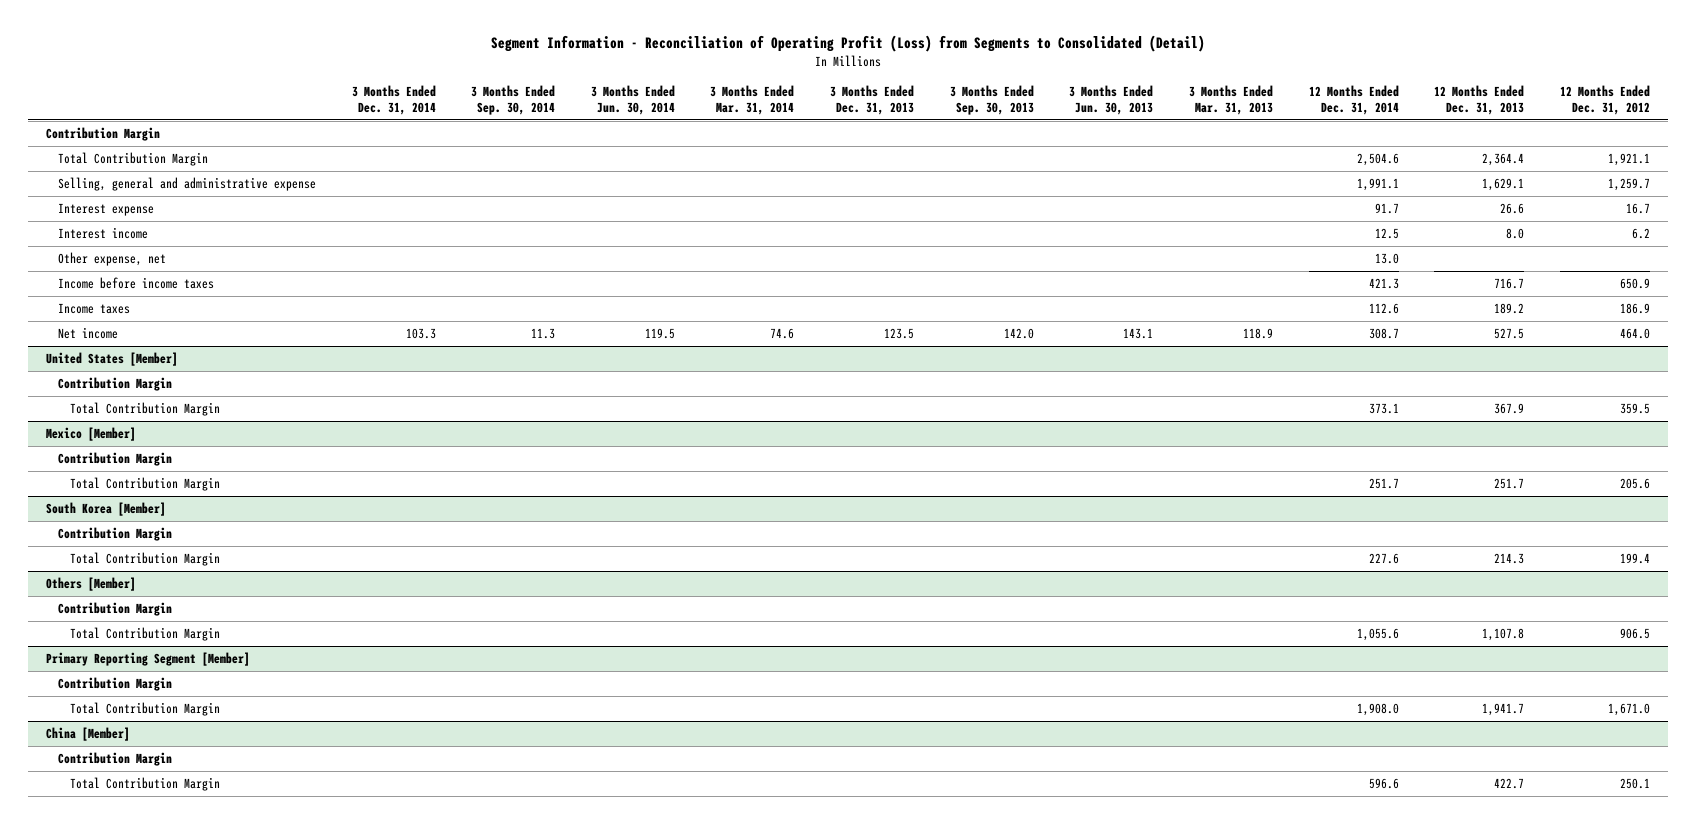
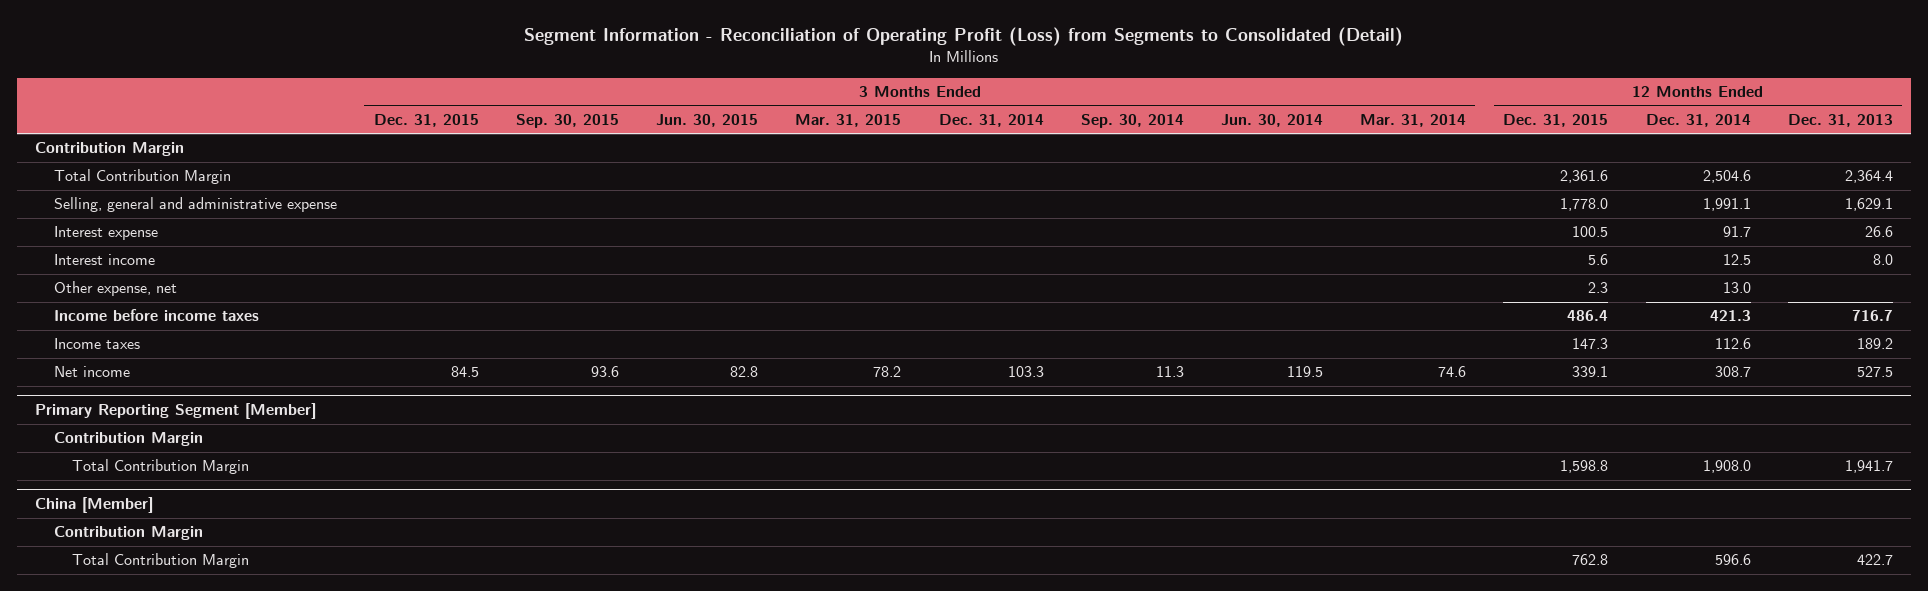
[830,84,915,115] 3 Months Ended Dec. 31, 2013 -> none
[949,84,1034,115] 3 Months Ended Sep. 30, 2013 -> none
[1069,84,1154,115] 3 Months Ended Jun. 30, 2013 -> none
[1188,84,1273,115] 3 Months Ended Mar. 31, 2013 -> none
[1559,84,1650,115] 12 Months Ended Dec. 31, 2012 -> none
none -> [373,113,479,127] Dec. 31, 2015
none -> [515,113,619,128] Sep. 30, 2015
none -> [656,113,759,127] Jun. 30, 2015
none -> [795,113,902,127] Mar. 31, 2015
none -> [1503,113,1609,127] Dec. 31, 2015
[46,352,179,367] United States [Member] -> none
[58,377,173,392] Contribution Margin -> none
[69,402,220,417] Total Contribution Margin -> none
[46,427,137,442] Mexico [Member] -> none
[58,452,173,467] Contribution Margin -> none
[69,477,220,492] Total Contribution Margin -> none
[46,502,167,517] South Korea [Member] -> none
[58,527,173,542] Contribution Margin -> none
[69,552,220,567] Total Contribution Margin -> none
[46,577,137,592] Others [Member] -> none
[58,602,173,617] Contribution Margin -> none
[69,627,220,642] Total Contribution Margin -> none

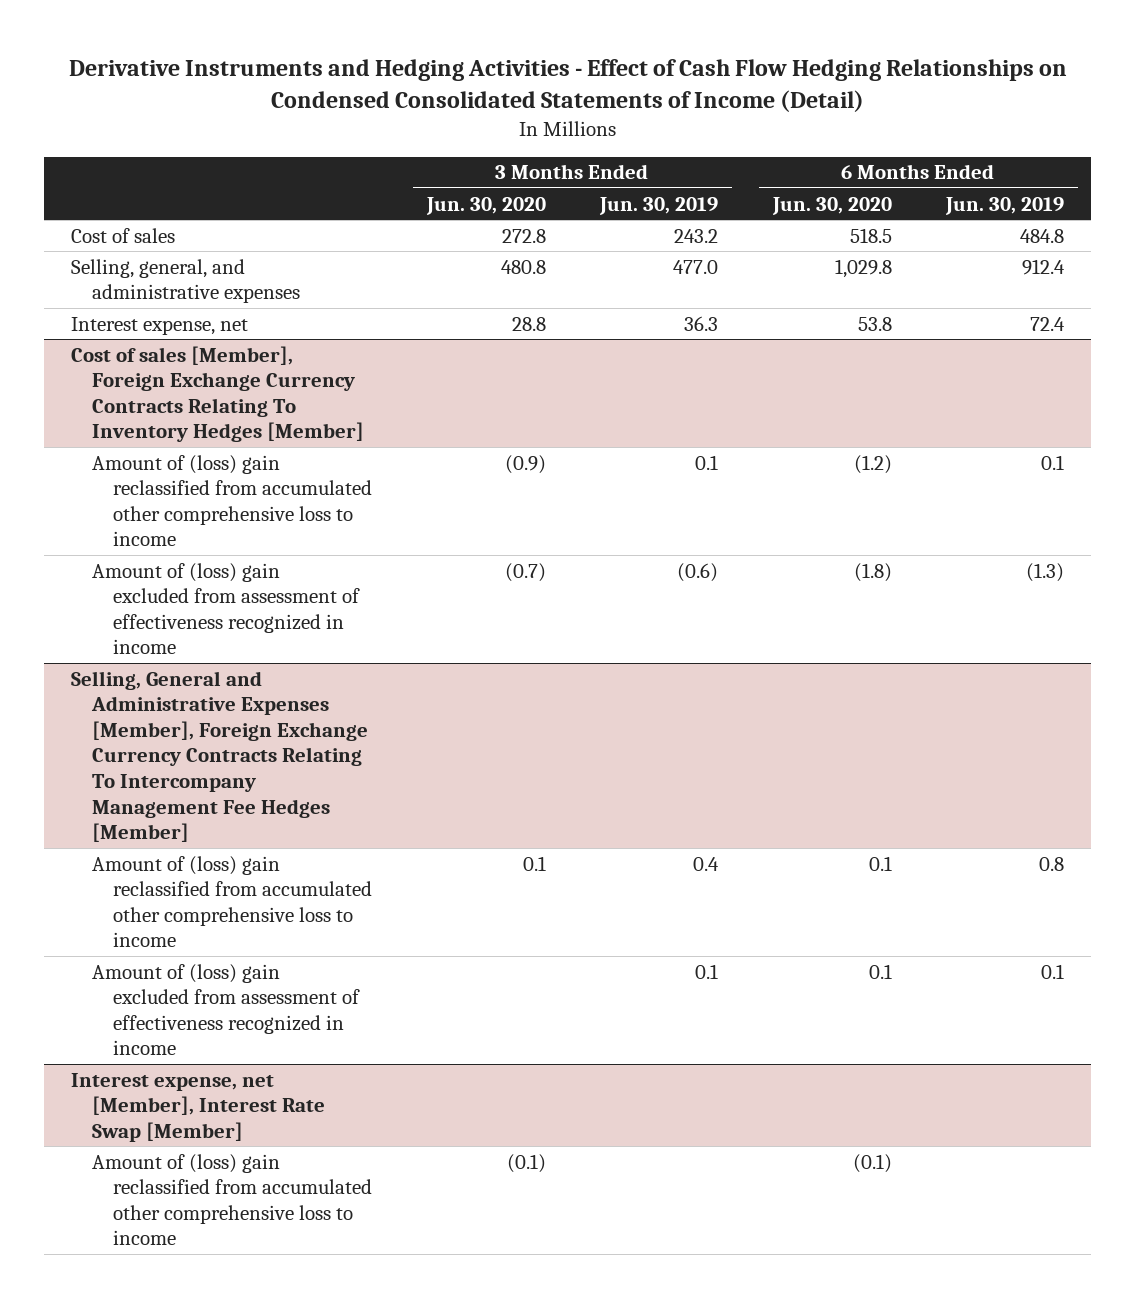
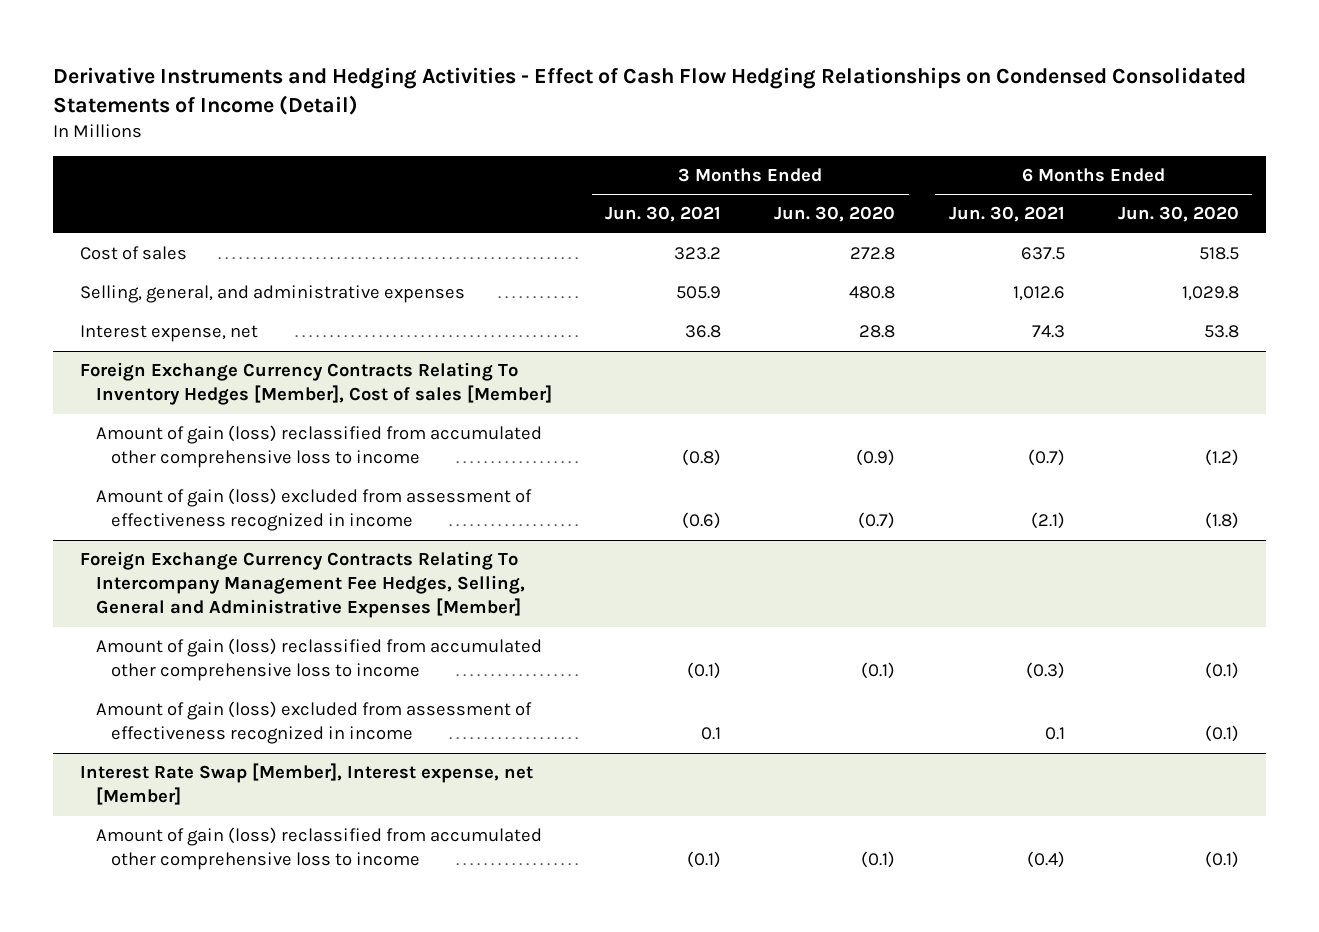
[599,196,719,215] Jun. 30, 2019 -> none
[945,196,1065,215] Jun. 30, 2019 -> none
none -> [604,206,721,223] Jun. 30, 2021
none -> [948,206,1065,223] Jun. 30, 2021
[71,345,365,443] Cost of sales [Member], Foreign Exchange Currency Contracts Relating To Inventory Hedges [Member] -> [80,362,552,406] Foreign Exchange Currency Contracts Relating To Inventory Hedges [Member], Cost of sales [Member]
[92,454,373,547] Amount of (loss) gain reclassified from accumulated other comprehensive loss to income -> [95,425,542,469] Amount of gain (loss) reclassified from accumulated other comprehensive loss to income
[92,562,361,655] Amount of (loss) gain excluded from assessment of effectiveness recognized in income -> [95,488,532,532] Amount of gain (loss) excluded from assessment of effectiveness recognized in income
[71,670,369,843] Selling, General and Administrative Expenses [Member], Foreign Exchange Currency Contracts Relating To Intercompany Management Fee Hedges [Member] -> [80,551,525,619] Foreign Exchange Currency Contracts Relating To Intercompany Management Fee Hedges, Selling, General and Administrative Expenses [Member]
[92,855,373,948] Amount of (loss) gain reclassified from accumulated other comprehensive loss to income -> [95,638,542,682] Amount of gain (loss) reclassified from accumulated other comprehensive loss to income
[522,855,546,871] 0.1 -> [861,662,896,680] (0.1)
[868,855,892,871] 0.1 -> [1204,662,1239,680] (0.1)
[92,963,361,1056] Amount of (loss) gain excluded from assessment of effectiveness recognized in income -> [95,701,532,745] Amount of gain (loss) excluded from assessment of effectiveness recognized in income
[868,963,892,979] 0.1 -> [1204,725,1239,743] (0.1)
[71,1072,326,1142] Interest expense, net [Member], Interest Rate Swap [Member] -> [80,763,534,806] Interest Rate Swap [Member], Interest expense, net [Member]
[92,1153,373,1246] Amount of (loss) gain reclassified from accumulated other comprehensive loss to income -> [95,827,542,871] Amount of gain (loss) reclassified from accumulated other comprehensive loss to income

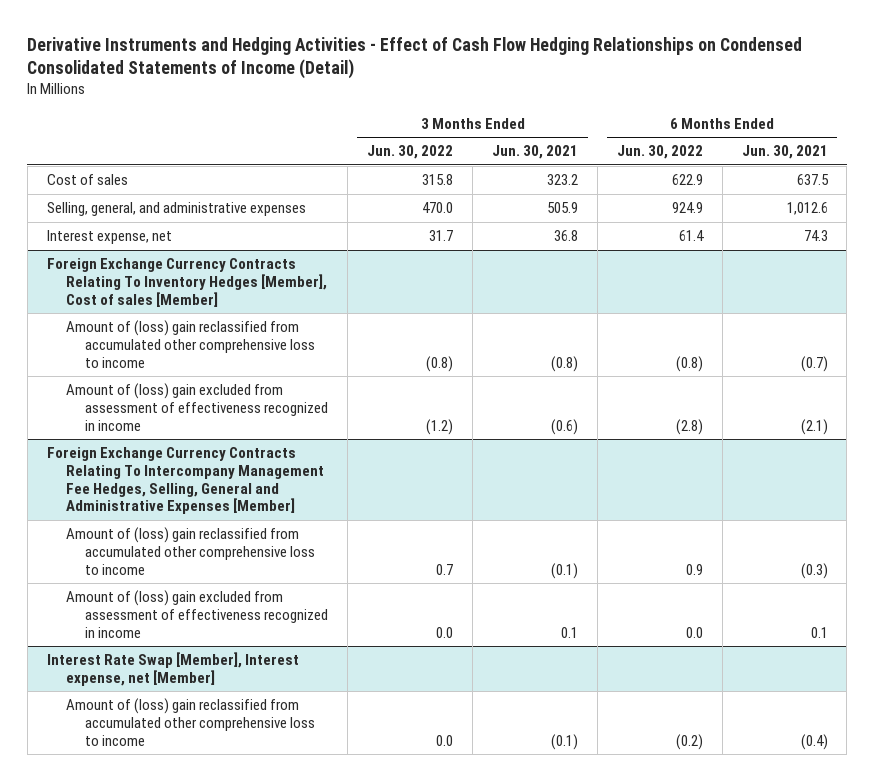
[774,206,896,223] Jun. 30, 2020 -> none
[1117,206,1239,223] Jun. 30, 2020 -> none
none -> [367,145,454,160] Jun. 30, 2022
none -> [616,145,703,160] Jun. 30, 2022
[95,425,542,469] Amount of gain (loss) reclassified from accumulated other comprehensive loss to income -> [65,320,316,368] Amount of (loss) gain reclassified from accumulated other comprehensive loss to income
[95,488,532,532] Amount of gain (loss) excluded from assessment of effectiveness recognized in income -> [65,383,329,431] Amount of (loss) gain excluded from assessment of effectiveness recognized in income
[95,638,542,682] Amount of gain (loss) reclassified from accumulated other comprehensive loss to income -> [65,527,316,575] Amount of (loss) gain reclassified from accumulated other comprehensive loss to income
[95,701,532,745] Amount of gain (loss) excluded from assessment of effectiveness recognized in income -> [65,590,329,638] Amount of (loss) gain excluded from assessment of effectiveness recognized in income
[95,827,542,871] Amount of gain (loss) reclassified from accumulated other comprehensive loss to income -> [65,698,316,746] Amount of (loss) gain reclassified from accumulated other comprehensive loss to income

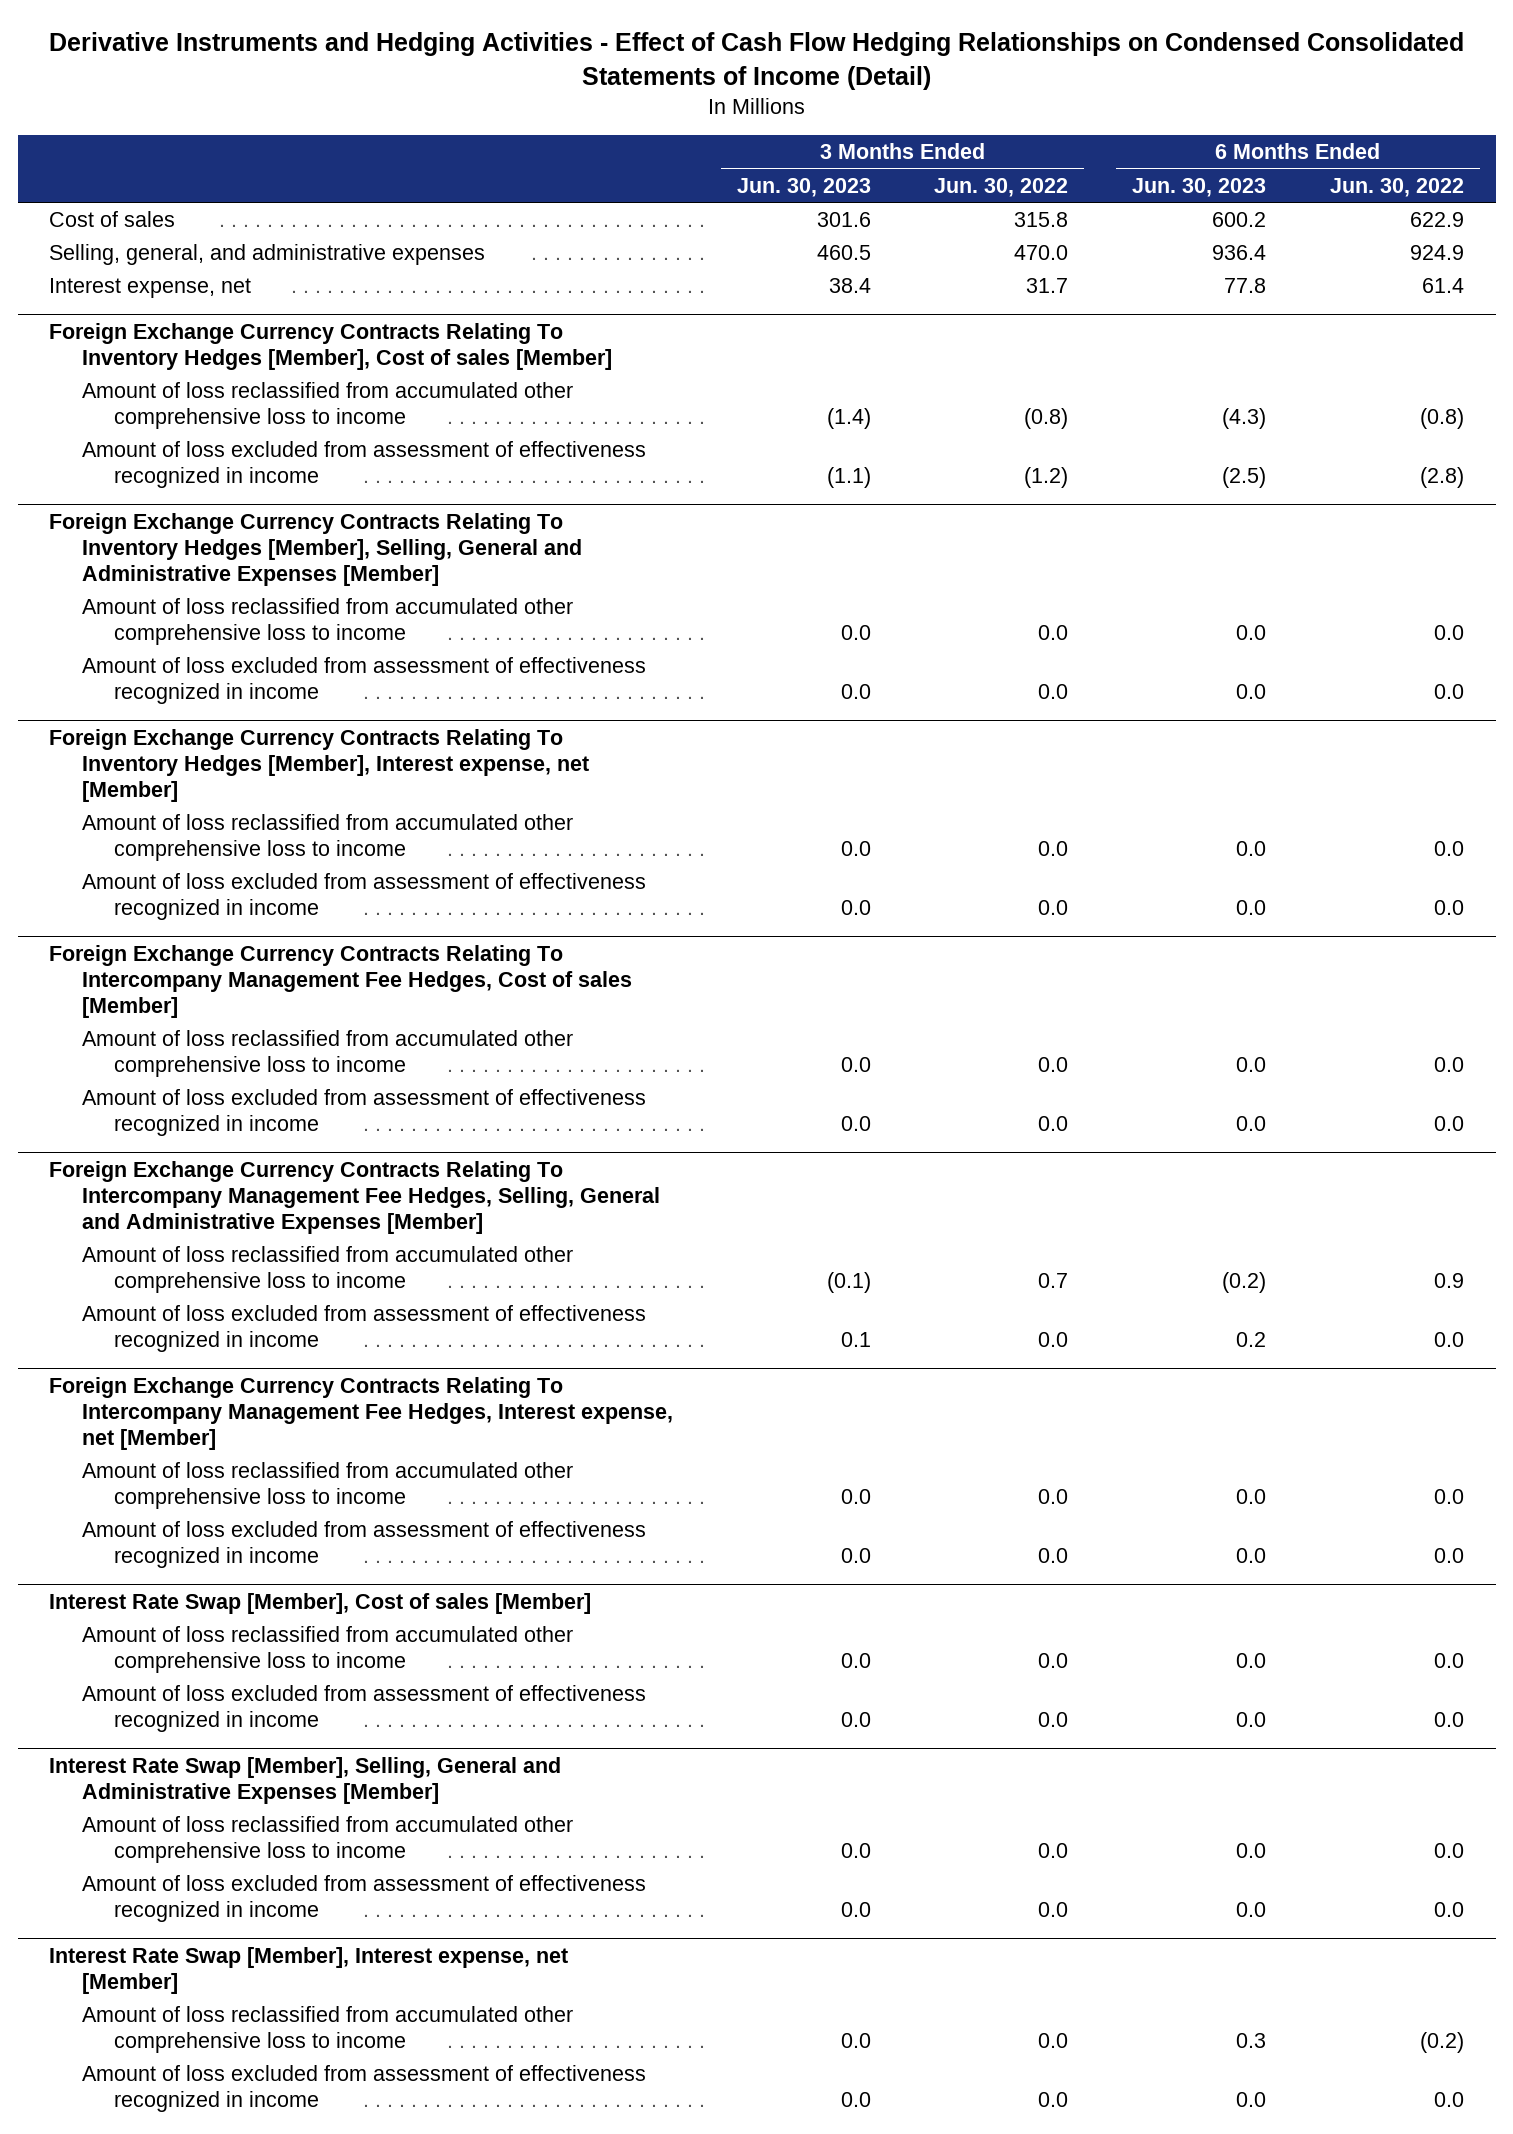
[491,145,578,160] Jun. 30, 2021 -> none
[741,145,828,160] Jun. 30, 2021 -> none
none -> [736,177,871,197] Jun. 30, 2023
none -> [1132,177,1267,197] Jun. 30, 2023
[65,320,316,368] Amount of (loss) gain reclassified from accumulated other comprehensive loss to income -> [81,382,573,430] Amount of loss reclassified from accumulated other comprehensive loss to income
[65,383,329,431] Amount of (loss) gain excluded from assessment of effectiveness recognized in income -> [81,441,646,489] Amount of loss excluded from assessment of effectiveness recognized in income
none -> [49,513,582,586] Foreign Exchange Currency Contracts Relating To Inventory Hedges [Member], Selling, General and Administrative Expenses [Member]
none -> [81,598,573,646] Amount of loss reclassified from accumulated other comprehensive loss to income
none -> [81,657,646,705] Amount of loss excluded from assessment of effectiveness recognized in income
none -> [49,729,589,802] Foreign Exchange Currency Contracts Relating To Inventory Hedges [Member], Interest expense, net [Member]
none -> [81,814,573,862] Amount of loss reclassified from accumulated other comprehensive loss to income
none -> [81,873,646,921] Amount of loss excluded from assessment of effectiveness recognized in income
none -> [49,945,632,1018] Foreign Exchange Currency Contracts Relating To Intercompany Management Fee Hedges, Cost of sales [Member]
none -> [81,1030,573,1078] Amount of loss reclassified from accumulated other comprehensive loss to income
none -> [81,1089,646,1137] Amount of loss excluded from assessment of effectiveness recognized in income
[65,527,316,575] Amount of (loss) gain reclassified from accumulated other comprehensive loss to income -> [81,1246,573,1294] Amount of loss reclassified from accumulated other comprehensive loss to income
[65,590,329,638] Amount of (loss) gain excluded from assessment of effectiveness recognized in income -> [81,1305,646,1353] Amount of loss excluded from assessment of effectiveness recognized in income
none -> [49,1377,673,1450] Foreign Exchange Currency Contracts Relating To Intercompany Management Fee Hedges, Interest expense, net [Member]
none -> [81,1462,573,1510] Amount of loss reclassified from accumulated other comprehensive loss to income
none -> [81,1521,646,1569] Amount of loss excluded from assessment of effectiveness recognized in income
none -> [49,1593,592,1615] Interest Rate Swap [Member], Cost of sales [Member]
none -> [81,1626,573,1674] Amount of loss reclassified from accumulated other comprehensive loss to income
none -> [81,1685,646,1733] Amount of loss excluded from assessment of effectiveness recognized in income
none -> [49,1757,562,1804] Interest Rate Swap [Member], Selling, General and Administrative Expenses [Member]
none -> [81,1816,573,1864] Amount of loss reclassified from accumulated other comprehensive loss to income
none -> [81,1875,646,1923] Amount of loss excluded from assessment of effectiveness recognized in income
[65,698,316,746] Amount of (loss) gain reclassified from accumulated other comprehensive loss to income -> [81,2006,573,2054] Amount of loss reclassified from accumulated other comprehensive loss to income
none -> [81,2065,646,2113] Amount of loss excluded from assessment of effectiveness recognized in income

